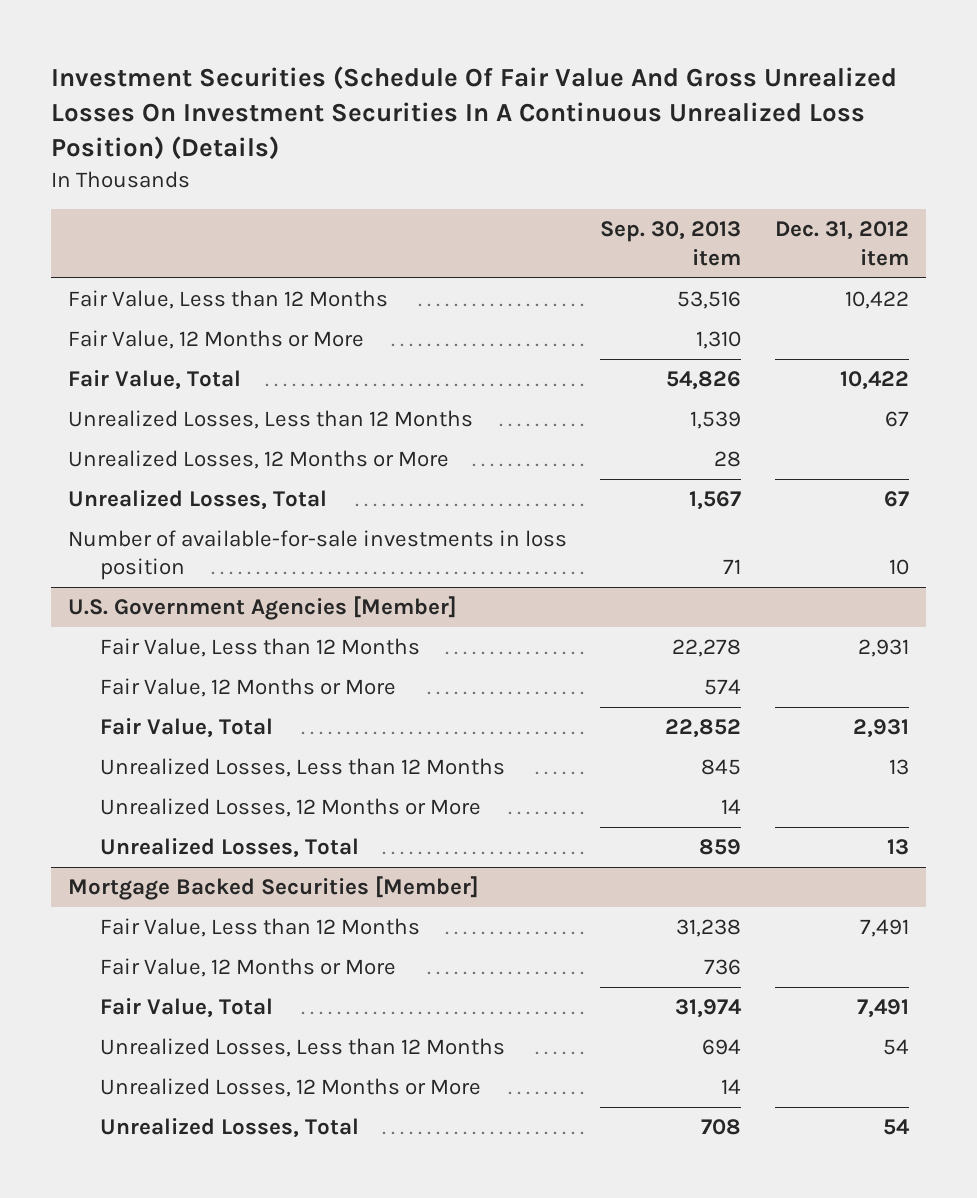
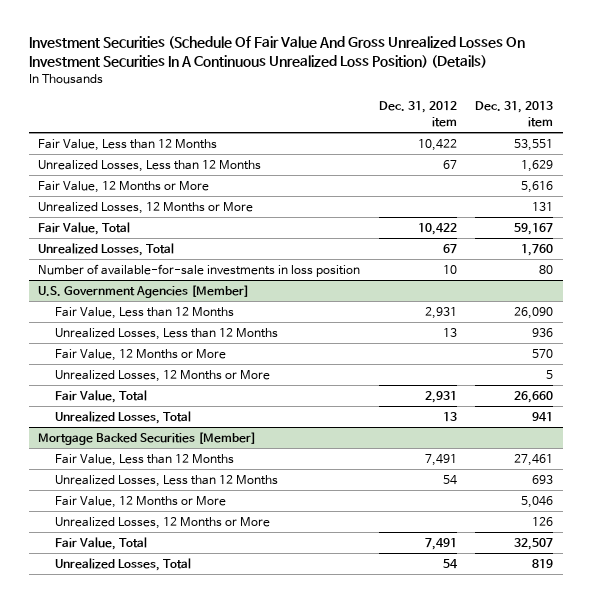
[600,221,742,266] Sep. 30, 2013 item -> none
none -> [475,101,554,127] Dec. 31, 2013 item
[67,330,364,350] Fair Value, 12 Months or More -> [37,181,209,194] Fair Value, 12 Months or More
[67,370,241,391] Fair Value, Total -> [37,222,130,236] Fair Value, Total
[100,678,397,698] Fair Value, 12 Months or More -> [54,349,226,362] Fair Value, 12 Months or More
[100,718,274,739] Fair Value, Total -> [54,390,147,404] Fair Value, Total
[100,958,397,978] Fair Value, 12 Months or More -> [54,496,226,509] Fair Value, 12 Months or More
[100,998,274,1019] Fair Value, Total -> [54,537,147,551] Fair Value, Total

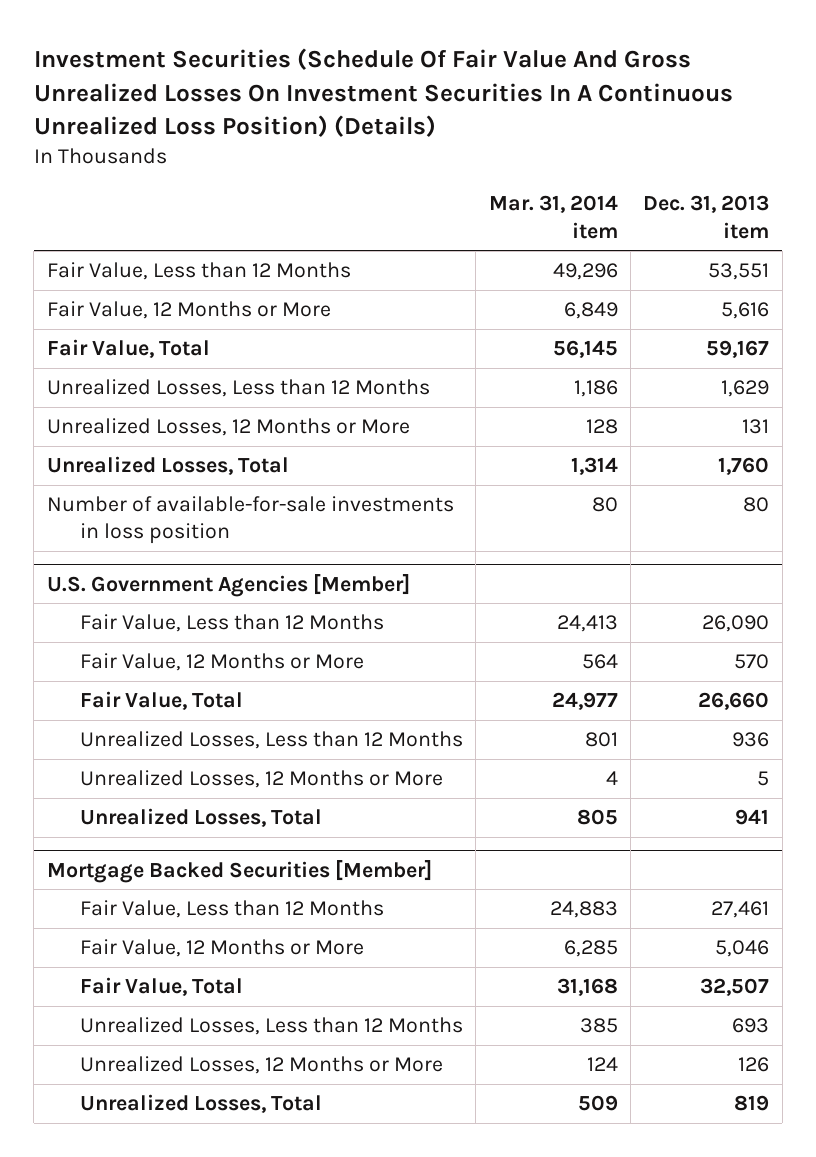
[378,101,457,127] Dec. 31, 2012 item -> none
none -> [488,195,618,239] Mar. 31, 2014 item
[37,160,261,173] Unrealized Losses, Less than 12 Months -> [46,379,430,398] Unrealized Losses, Less than 12 Months
[37,202,253,215] Unrealized Losses, 12 Months or More -> [46,418,410,437] Unrealized Losses, 12 Months or More
[54,328,278,341] Unrealized Losses, Less than 12 Months -> [79,731,463,750] Unrealized Losses, Less than 12 Months
[54,370,270,383] Unrealized Losses, 12 Months or More -> [79,770,443,789] Unrealized Losses, 12 Months or More
[54,475,278,488] Unrealized Losses, Less than 12 Months -> [79,1017,463,1036] Unrealized Losses, Less than 12 Months
[54,517,270,530] Unrealized Losses, 12 Months or More -> [79,1056,443,1075] Unrealized Losses, 12 Months or More

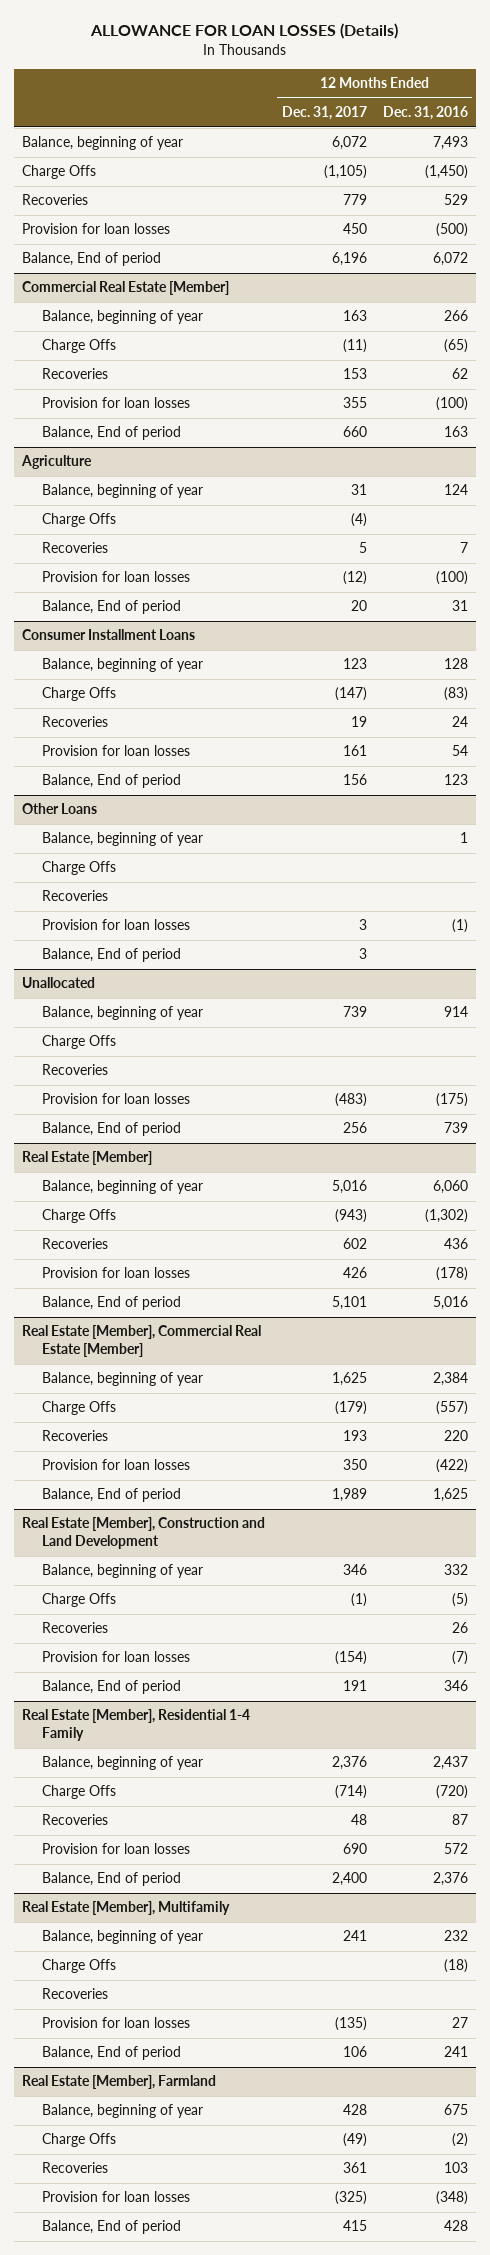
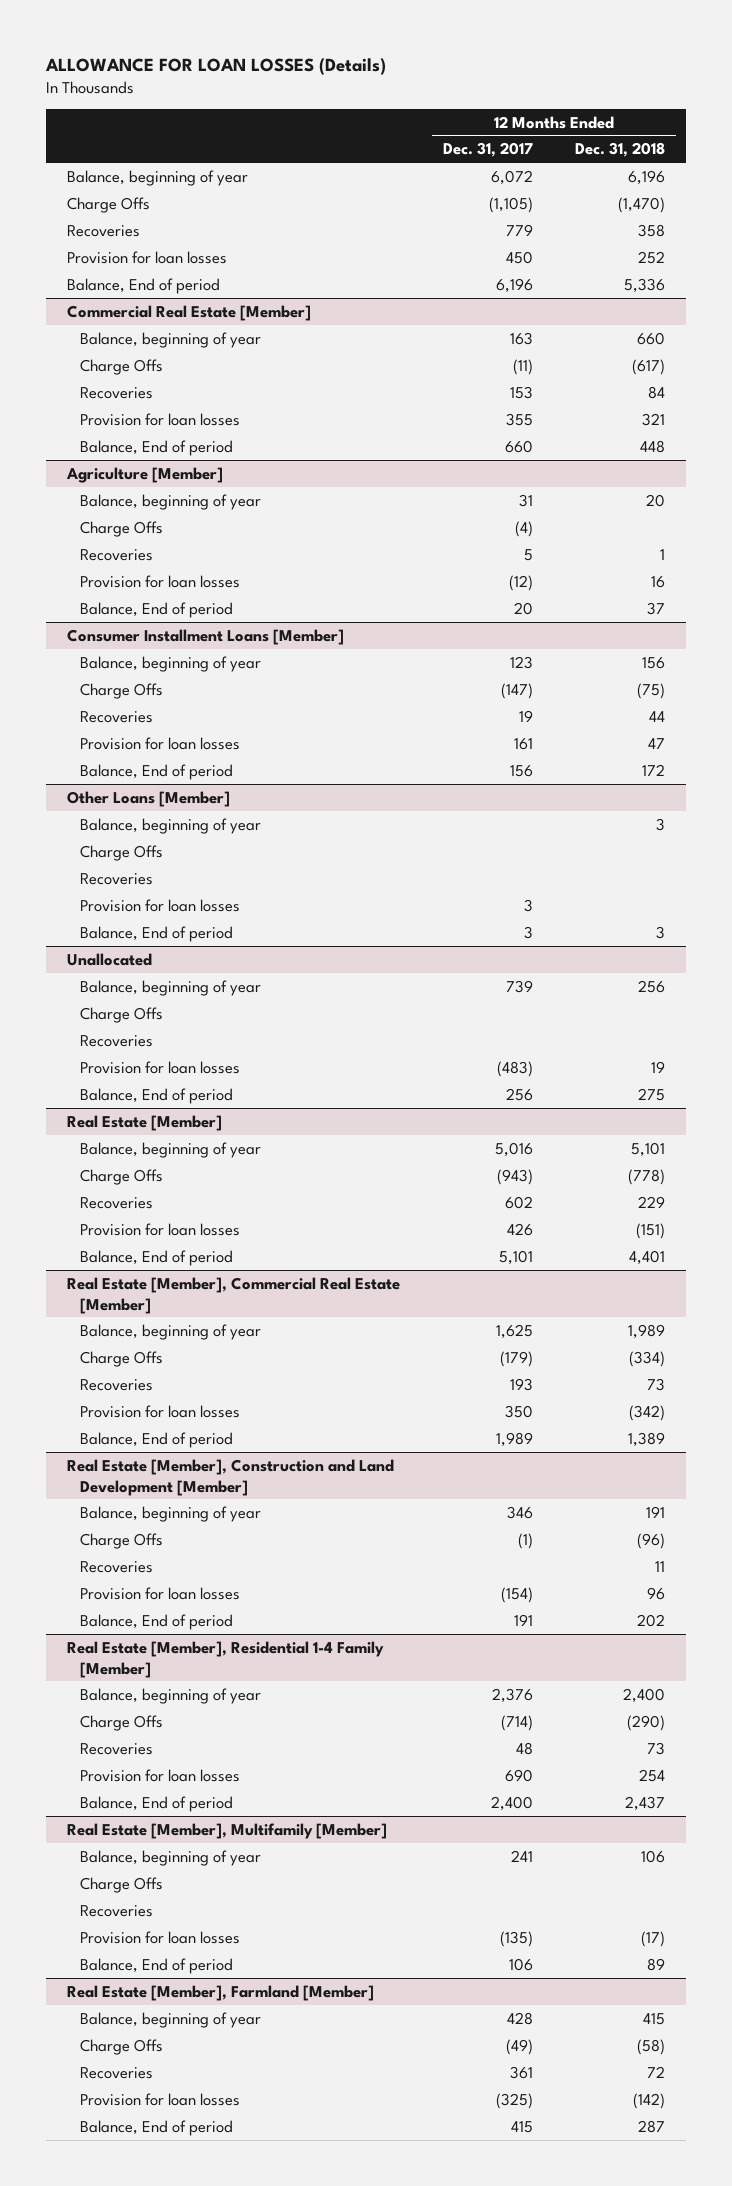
[382,106,468,121] Dec. 31, 2016 -> none
none -> [575,142,666,158] Dec. 31, 2018
[21,455,93,470] Agriculture -> [65,466,223,483] Agriculture [Member]
[22,629,196,641] Consumer Installment Loans -> [66,628,344,645] Consumer Installment Loans [Member]
[22,803,98,815] Other Loans -> [66,790,230,807] Other Loans [Member]
[22,1517,266,1550] Real Estate [Member], Construction and Land Development -> [66,1458,394,1496] Real Estate [Member], Construction and Land Development [Member]
[22,1709,251,1742] Real Estate [Member], Residential 1-4 Family -> [66,1640,384,1678] Real Estate [Member], Residential 1-4 Family [Member]
[22,1901,231,1916] Real Estate [Member], Multifamily -> [66,1822,387,1839] Real Estate [Member], Multifamily [Member]
[22,2075,217,2090] Real Estate [Member], Farmland -> [66,1984,374,2001] Real Estate [Member], Farmland [Member]

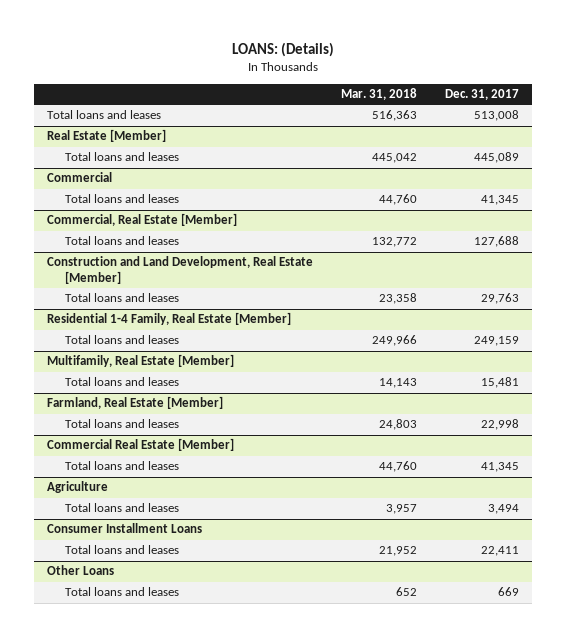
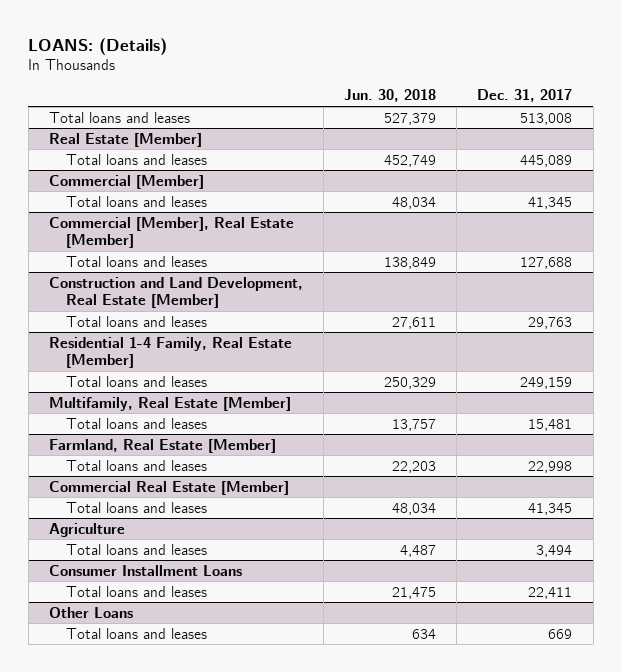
[341,87,418,100] Mar. 31, 2018 -> none
none -> [344,89,437,103] Jun. 30, 2018
[47,172,113,183] Commercial -> [48,174,204,189] Commercial [Member]
[47,213,238,227] Commercial, Real Estate [Member] -> [48,216,294,249] Commercial [Member], Real Estate [Member]

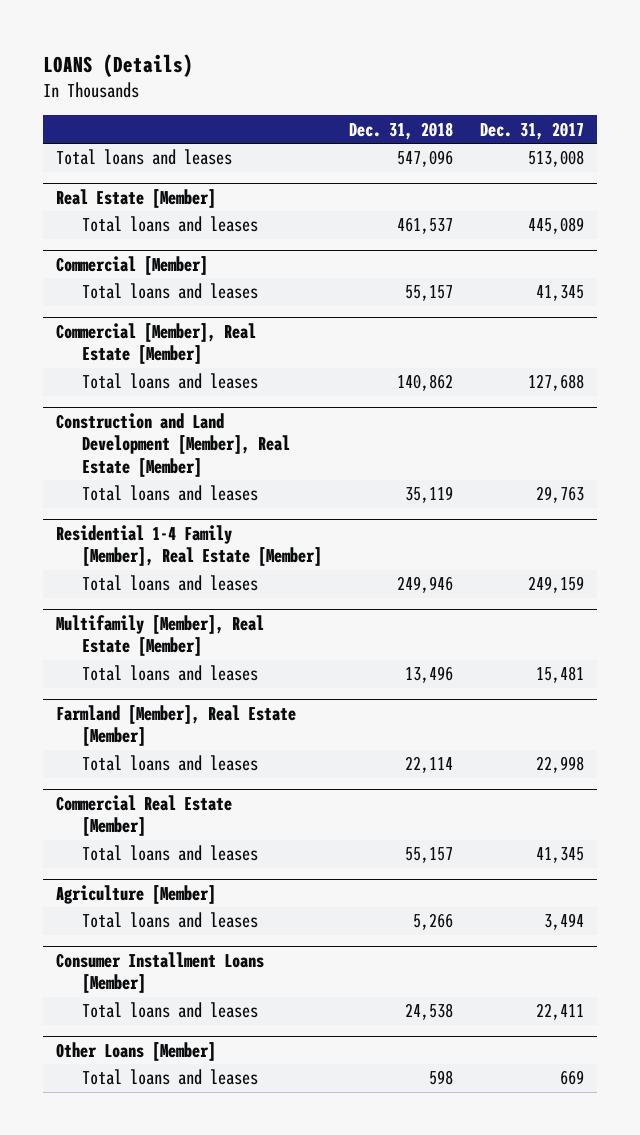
[28,37,168,55] LOANS: (Details) -> [42,53,193,77] LOANS (Details)
[344,89,437,103] Jun. 30, 2018 -> none
none -> [348,121,453,140] Dec. 31, 2018
[48,276,303,309] Construction and Land Development, Real Estate [Member] -> [56,412,290,477] Construction and Land Development [Member], Real Estate [Member]
[48,336,292,369] Residential 1-4 Family, Real Estate [Member] -> [56,524,322,567] Residential 1-4 Family [Member], Real Estate [Member]
[48,396,291,411] Multifamily, Real Estate [Member] -> [56,614,265,657] Multifamily [Member], Real Estate [Member]
[48,438,276,453] Farmland, Real Estate [Member] -> [56,704,297,747] Farmland [Member], Real Estate [Member]
[48,522,125,537] Agriculture -> [56,884,217,904] Agriculture [Member]
[48,564,242,576] Consumer Installment Loans -> [56,951,265,994] Consumer Installment Loans [Member]
[48,606,133,618] Other Loans -> [56,1041,217,1061] Other Loans [Member]

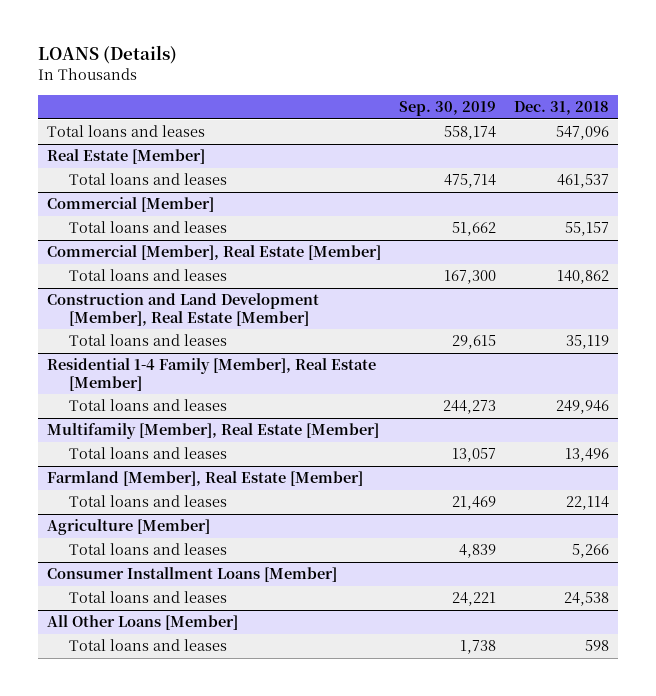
[479,121,584,140] Dec. 31, 2017 -> none
none -> [398,100,496,116] Sep. 30, 2019
[56,794,233,837] Commercial Real Estate [Member] -> none
[81,845,258,862] Total loans and leases -> none
[56,1041,217,1061] Other Loans [Member] -> [46,615,238,631] All Other Loans [Member]

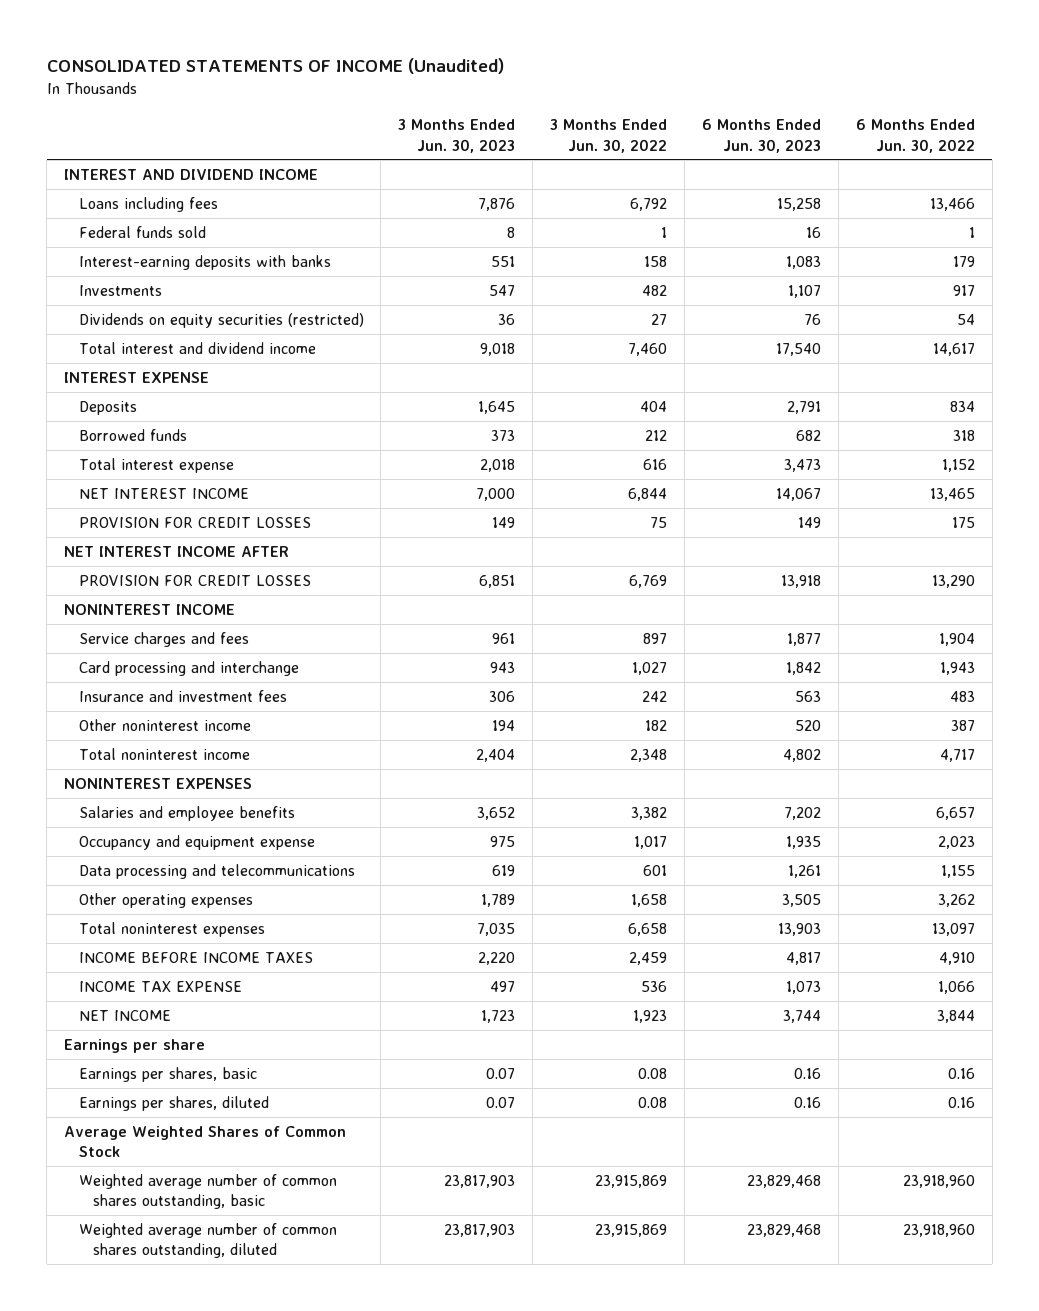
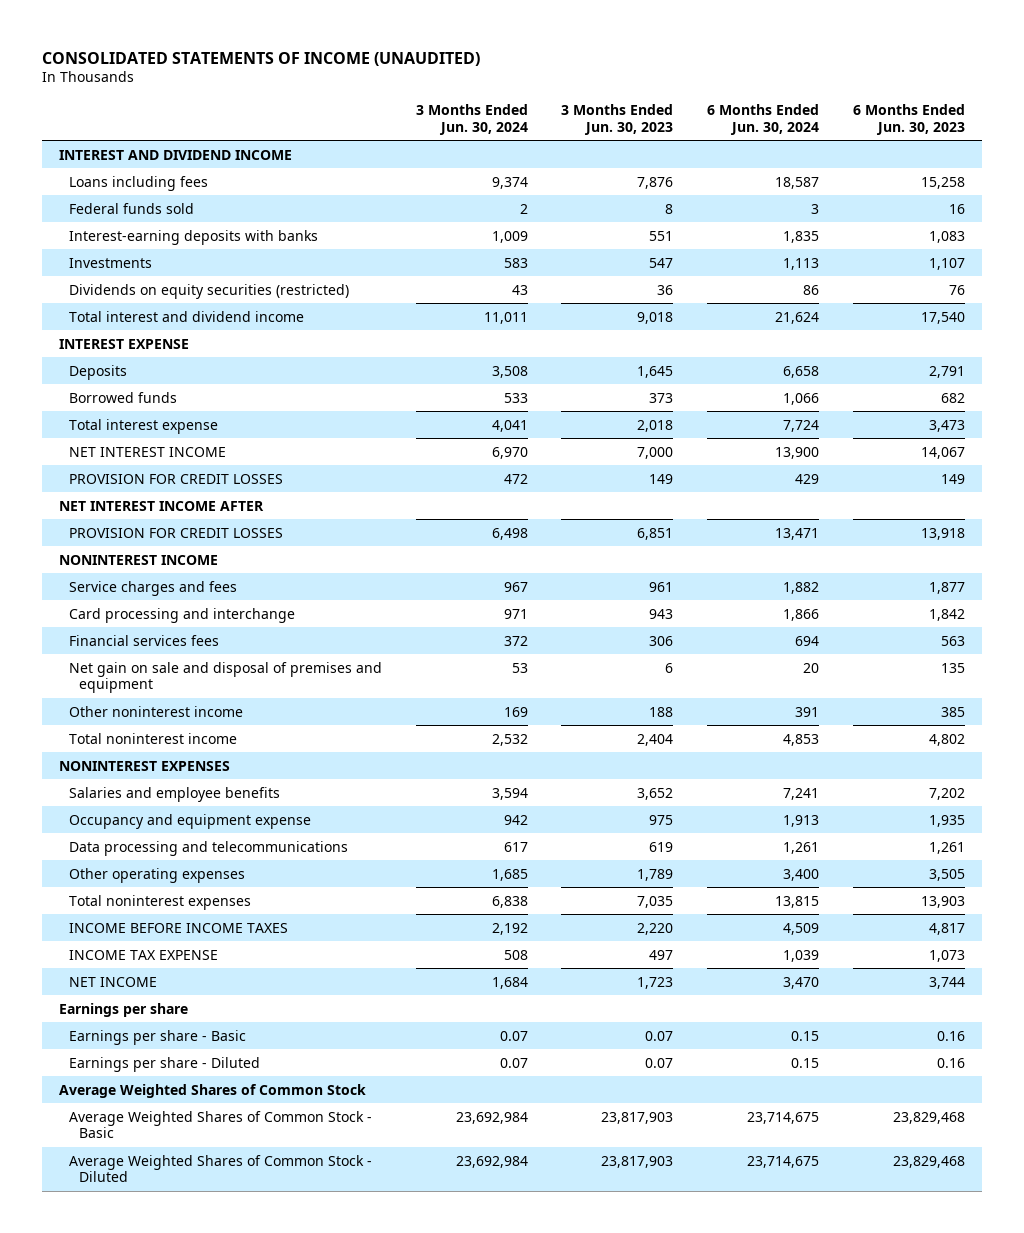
[46,58,504,75] CONSOLIDATED STATEMENTS OF INCOME (Unaudited) -> [42,51,481,66] CONSOLIDATED STATEMENTS OF INCOME (UNAUDITED)
[550,119,668,153] 3 Months Ended Jun. 30, 2022 -> none
[855,119,975,153] 6 Months Ended Jun. 30, 2022 -> none
none -> [415,103,528,135] 3 Months Ended Jun. 30, 2024
none -> [707,103,820,135] 6 Months Ended Jun. 30, 2024
[78,689,287,702] Insurance and investment fees -> [68,634,219,646] Financial services fees
none -> [68,661,382,694] Net gain on sale and disposal of premises and equipment
[492,719,516,731] 194 -> [649,706,674,717] 188
[795,719,822,731] 520 -> [941,706,966,717] 385
[78,1066,257,1082] Earnings per shares, basic -> [68,1029,246,1045] Earnings per share - Basic
[78,1095,269,1111] Earnings per shares, diluted -> [68,1056,260,1072] Earnings per share - Diluted
[78,1173,337,1210] Weighted average number of common shares outstanding, basic -> [68,1110,372,1139] Average Weighted Shares of Common Stock - Basic
[78,1222,337,1259] Weighted average number of common shares outstanding, diluted -> [68,1154,372,1183] Average Weighted Shares of Common Stock - Diluted

